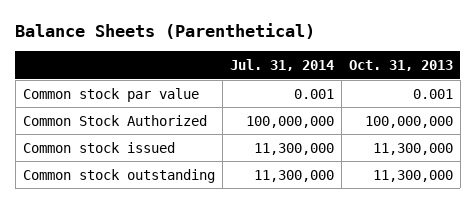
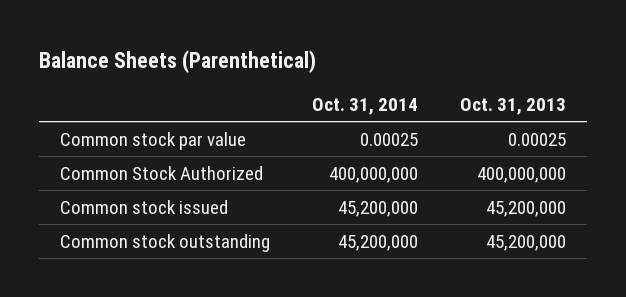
[229,59,334,72] Jul. 31, 2014 -> none
none -> [312,97,419,115] Oct. 31, 2014
[412,88,453,99] 0.001 -> [508,132,567,146] 0.00025
[364,115,453,128] 100,000,000 -> [477,166,567,183] 400,000,000
[372,142,453,155] 11,300,000 -> [486,200,567,217] 45,200,000
[372,169,453,182] 11,300,000 -> [486,234,567,251] 45,200,000

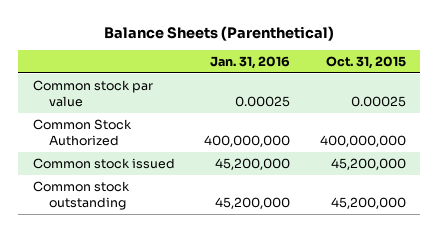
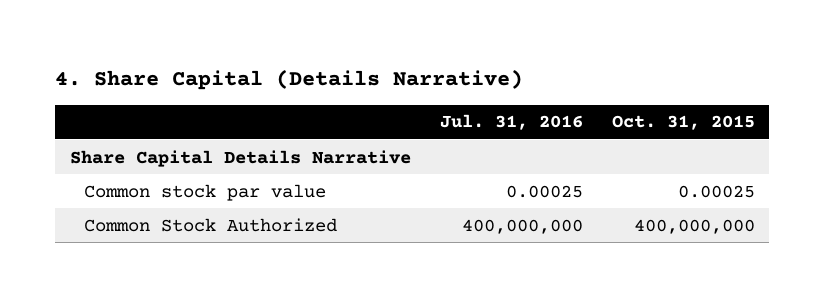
[104,25,335,41] Balance Sheets (Parenthetical) -> [55,69,524,91] 4. Share Capital (Details Narrative)
[210,56,291,70] Jan. 31, 2016 -> none
none -> [439,114,583,131] Jul. 31, 2016
none -> [69,149,411,167] Share Capital Details Narrative
[32,157,175,169] Common stock issued -> none
[32,180,130,210] Common stock outstanding -> none

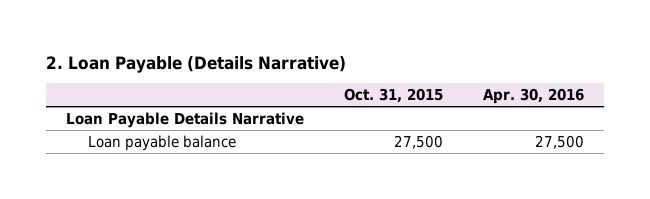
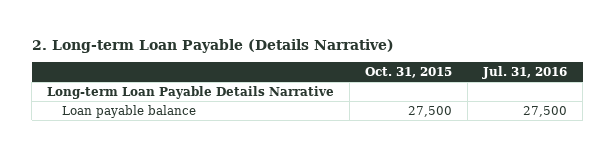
[46,55,347,73] 2. Loan Payable (Details Narrative) -> [31,39,394,54] 2. Long-term Loan Payable (Details Narrative)
[482,88,584,105] Apr. 30, 2016 -> none
none -> [482,65,568,79] Jul. 31, 2016
[66,111,305,128] Loan Payable Details Narrative -> [47,85,335,99] Long-term Loan Payable Details Narrative

